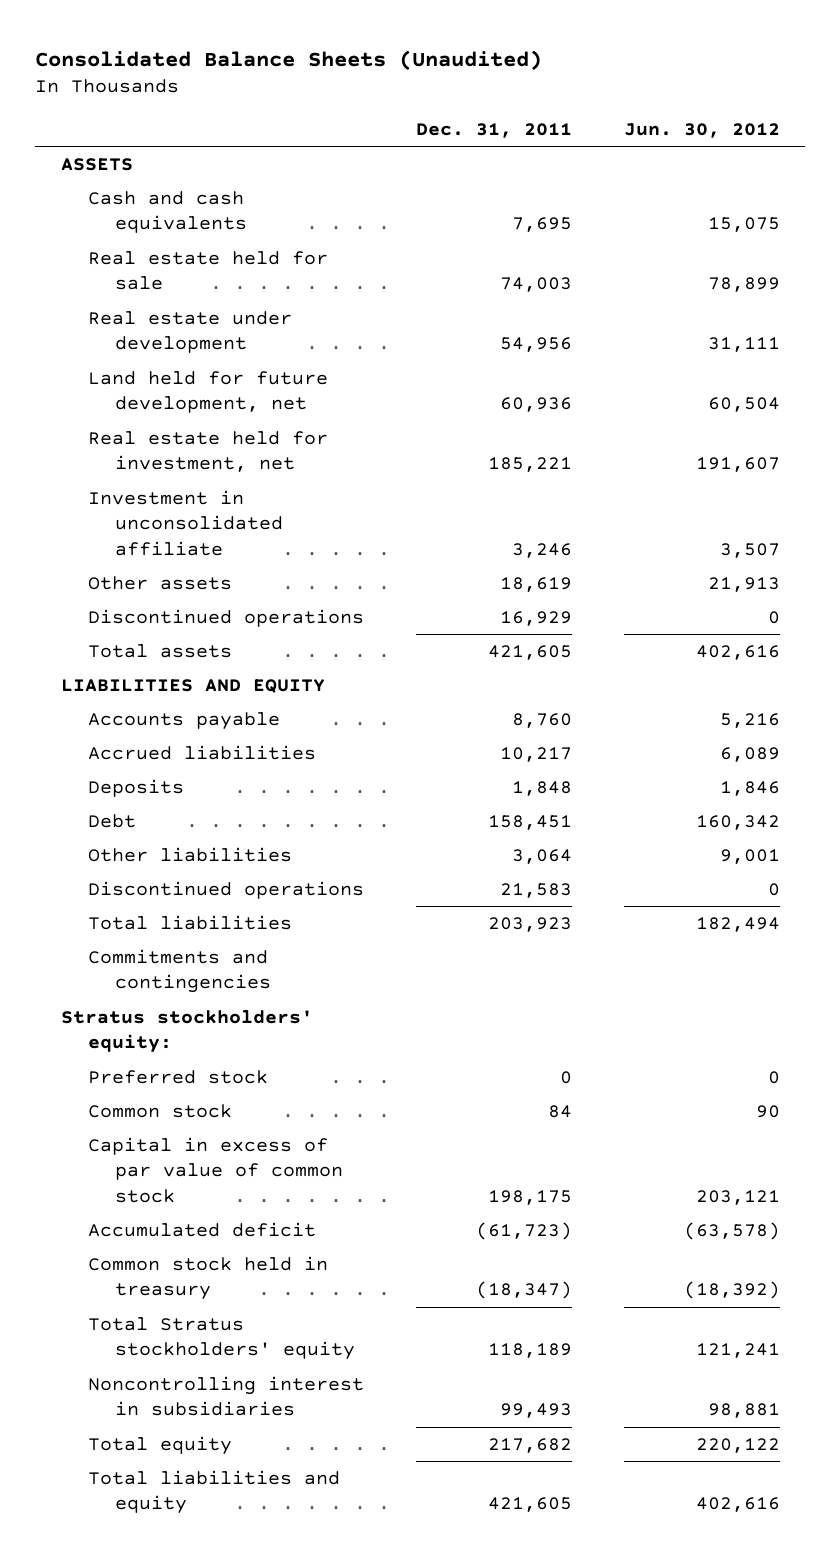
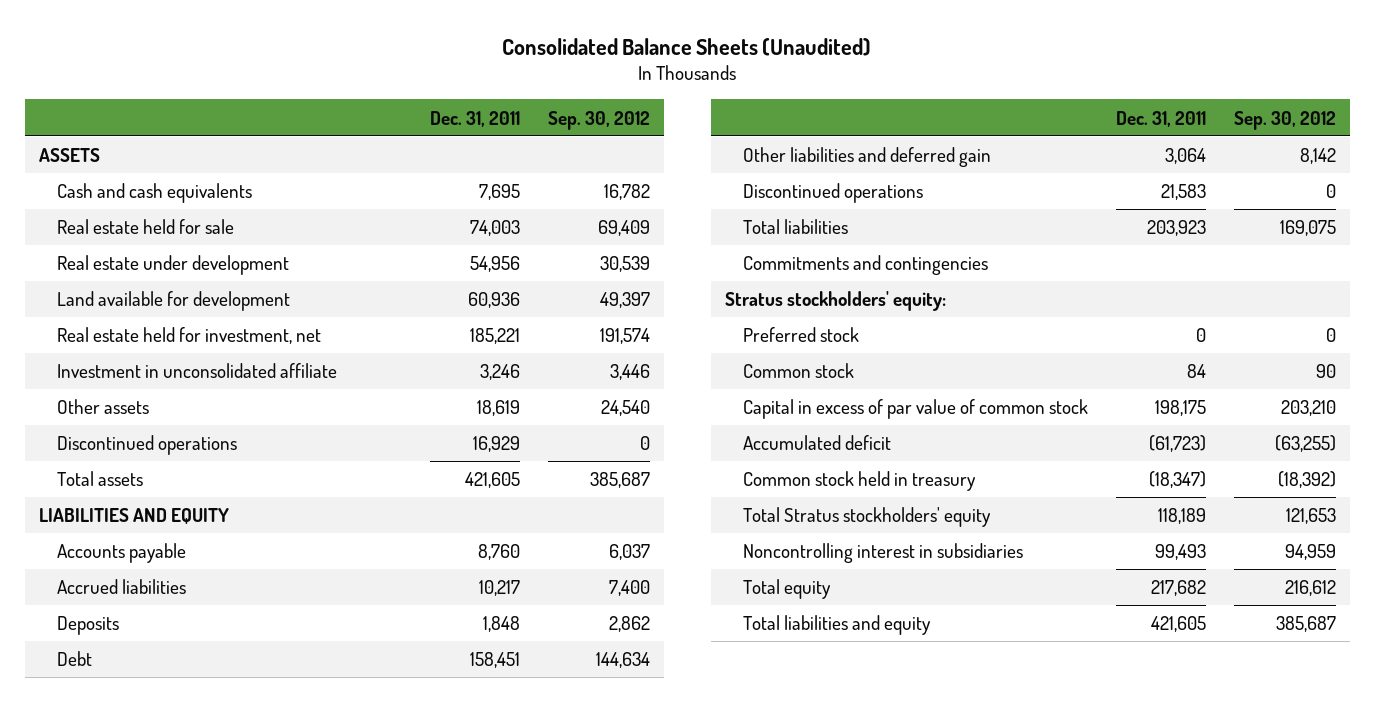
[623,122,780,138] Jun. 30, 2012 -> none
none -> [547,110,650,130] Sep. 30, 2012
[87,370,328,414] Land held for future development, net -> [57,291,291,312] Land available for development
[87,846,292,862] Other liabilities -> [742,147,991,168] Other liabilities and deferred gain

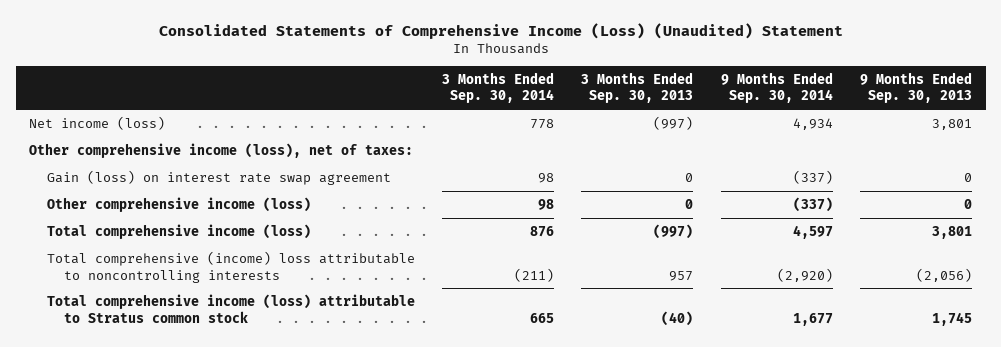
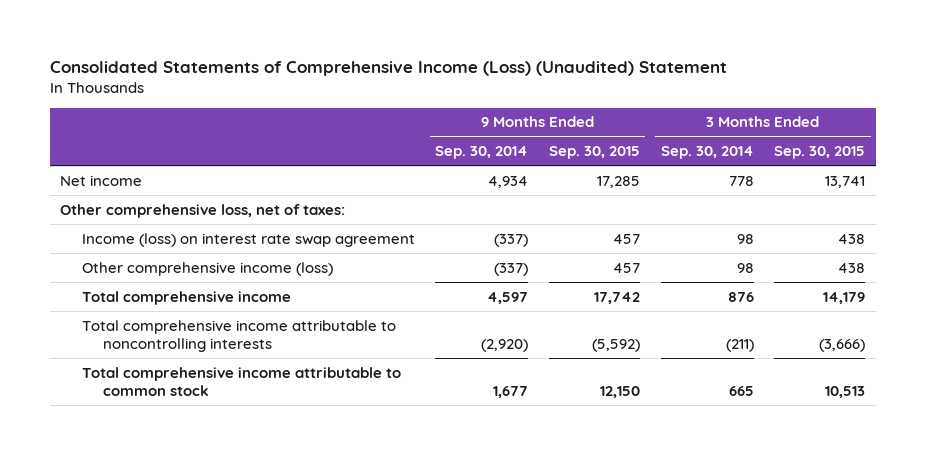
[581,71,694,104] 3 Months Ended Sep. 30, 2013 -> none
[859,71,972,104] 9 Months Ended Sep. 30, 2013 -> none
none -> [548,146,640,160] Sep. 30, 2015
none -> [774,146,866,160] Sep. 30, 2015
[29,115,166,130] Net income (loss) -> [60,174,143,186] Net income
[29,142,414,158] Other comprehensive income (loss), net of taxes: -> [60,203,346,218] Other comprehensive loss, net of taxes:
[46,169,391,185] Gain (loss) on interest rate swap agreement -> [81,232,415,247] Income (loss) on interest rate swap agreement
[46,223,311,239] Total comprehensive income (loss) -> [81,290,291,305] Total comprehensive income
[46,250,415,283] Total comprehensive (income) loss attributable to noncontrolling interests -> [81,319,396,352] Total comprehensive income attributable to noncontrolling interests
[46,293,415,323] Total comprehensive income (loss) attributable to Stratus common stock -> [81,366,401,396] Total comprehensive income attributable to common stock

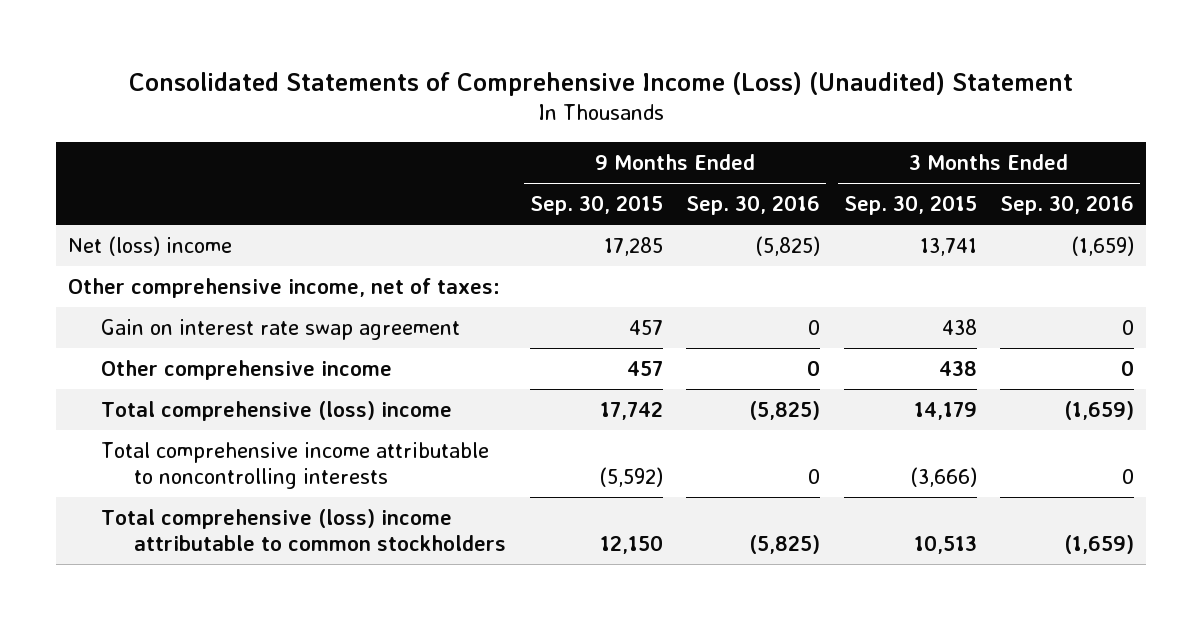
[435,146,529,160] Sep. 30, 2014 -> none
[660,146,754,160] Sep. 30, 2014 -> none
none -> [686,195,821,216] Sep. 30, 2016
none -> [1000,195,1135,216] Sep. 30, 2016
[60,174,143,186] Net income -> [68,235,233,256] Net (loss) income
[60,203,346,218] Other comprehensive loss, net of taxes: -> [68,277,501,298] Other comprehensive income, net of taxes:
[81,232,415,247] Income (loss) on interest rate swap agreement -> [101,318,461,340] Gain on interest rate swap agreement
[81,261,333,276] Other comprehensive income (loss) -> [101,359,393,380] Other comprehensive income
[81,290,291,305] Total comprehensive income -> [101,400,453,421] Total comprehensive (loss) income
[81,366,401,396] Total comprehensive income attributable to common stock -> [101,508,507,551] Total comprehensive (loss) income attributable to common stockholders

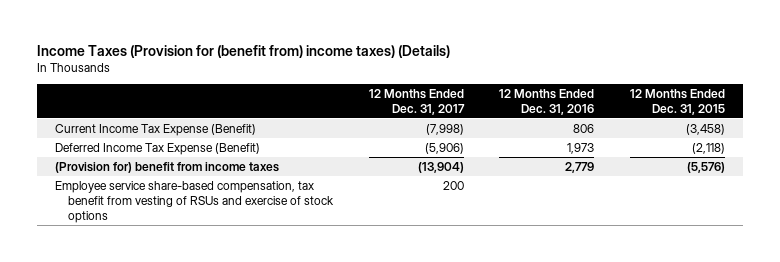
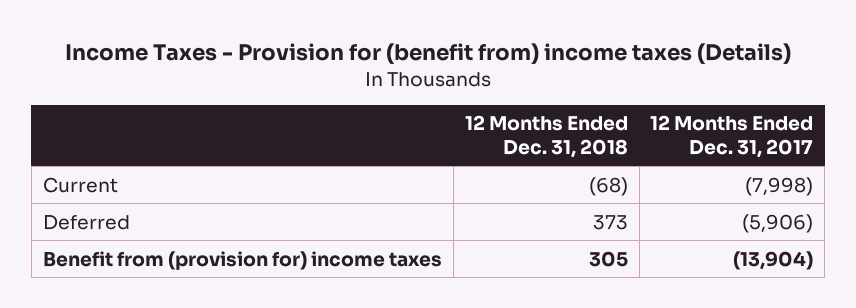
[36,44,450,58] Income Taxes (Provision for (benefit from) income taxes) (Details) -> [65,43,792,65] Income Taxes - Provision for (benefit from) income taxes (Details)
[499,88,595,116] 12 Months Ended Dec. 31, 2016 -> none
[630,88,726,116] 12 Months Ended Dec. 31, 2015 -> none
none -> [464,115,628,158] 12 Months Ended Dec. 31, 2018
[54,180,335,224] Employee service share-based compensation, tax benefit from vesting of RSUs and exercise of stock options -> none
[54,123,256,136] Current Income Tax Expense (Benefit) -> [42,176,118,193] Current
[54,142,260,155] Deferred Income Tax Expense (Benefit) -> [42,214,130,230] Deferred
[54,161,279,173] (Provision for) benefit from income taxes -> [42,250,442,270] Benefit from (provision for) income taxes

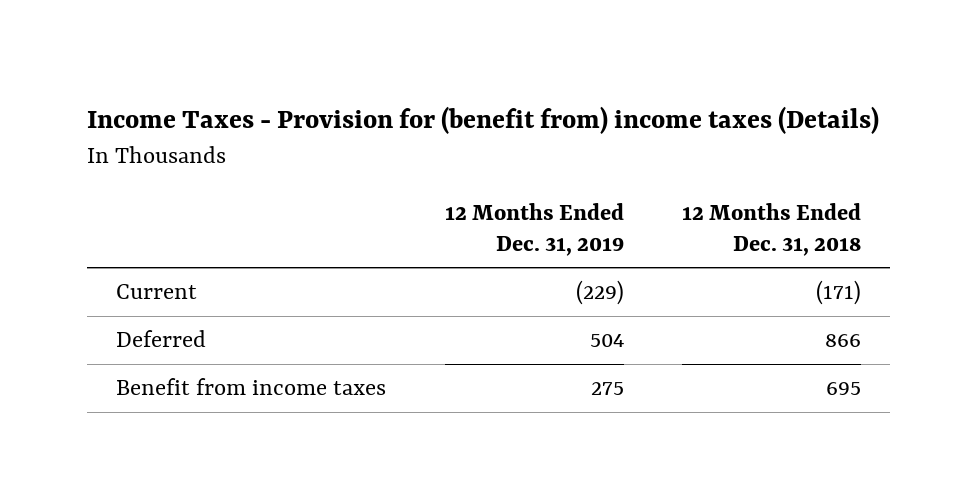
[650,115,814,158] 12 Months Ended Dec. 31, 2017 -> none
none -> [444,203,624,256] 12 Months Ended Dec. 31, 2019
[588,176,628,196] (68) -> [815,280,861,306] (171)
[592,214,628,230] 373 -> [824,334,861,348] 866
[42,250,442,270] Benefit from (provision for) income taxes -> [116,378,387,396] Benefit from income taxes
[588,250,628,267] 305 -> [825,382,861,396] 695

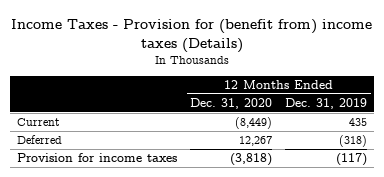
[681,203,861,256] 12 Months Ended Dec. 31, 2018 -> none
none -> [190,97,273,109] Dec. 31, 2020
[575,280,624,306] (229) -> [349,118,368,127] 435
[589,334,624,348] 504 -> [339,135,368,148] (318)
[116,378,387,396] Benefit from income taxes -> [16,153,177,163] Provision for income taxes
[590,382,624,396] 275 -> [336,153,368,167] (117)

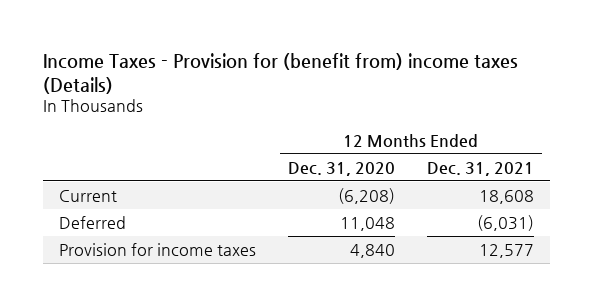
[285,97,368,109] Dec. 31, 2019 -> none
none -> [427,161,535,176] Dec. 31, 2021
[235,117,273,130] (8,449) -> [338,187,396,204] (6,208)
[239,136,273,147] 12,267 -> [340,216,396,231] 11,048
[230,153,273,167] (3,818) -> [350,243,396,258] 4,840

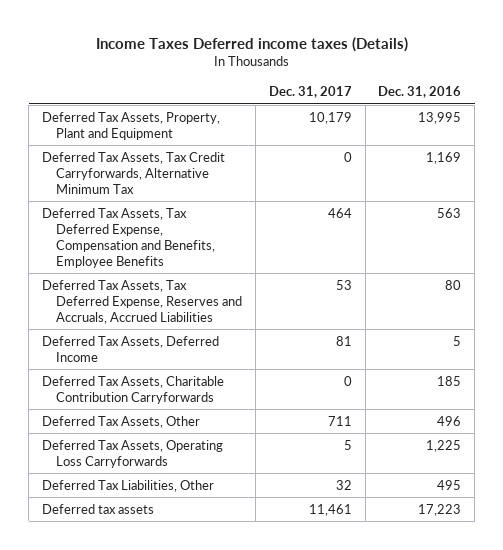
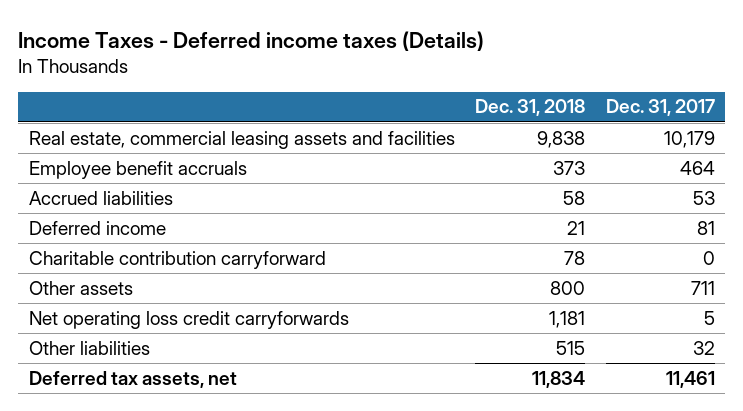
[95,36,408,52] Income Taxes Deferred income taxes (Details) -> [18,30,485,51] Income Taxes - Deferred income taxes (Details)
[378,86,462,99] Dec. 31, 2016 -> none
none -> [475,99,586,117] Dec. 31, 2018
[41,151,225,194] Deferred Tax Assets, Tax Credit Carryforwards, Alternative Minimum Tax -> none
[41,111,220,140] Deferred Tax Assets, Property, Plant and Equipment -> [28,130,455,149] Real estate, commercial leasing assets and facilities
[41,207,216,268] Deferred Tax Assets, Tax Deferred Expense, Compensation and Benefits, Employee Benefits -> [28,160,247,179] Employee benefit accruals
[41,279,243,324] Deferred Tax Assets, Tax Deferred Expense, Reserves and Accruals, Accrued Liabilities -> [28,190,173,205] Accrued liabilities
[41,335,219,362] Deferred Tax Assets, Deferred Income -> [28,220,166,235] Deferred income
[41,375,224,404] Deferred Tax Assets, Charitable Contribution Carryforwards -> [28,250,326,269] Charitable contribution carryforward
[41,415,200,428] Deferred Tax Assets, Other -> [28,280,133,295] Other assets
[41,439,223,468] Deferred Tax Assets, Operating Loss Carryforwards -> [28,310,349,329] Net operating loss credit carryforwards
[41,479,214,492] Deferred Tax Liabilities, Other -> [28,340,150,355] Other liabilities
[41,503,154,514] Deferred tax assets -> [28,370,237,388] Deferred tax assets, net

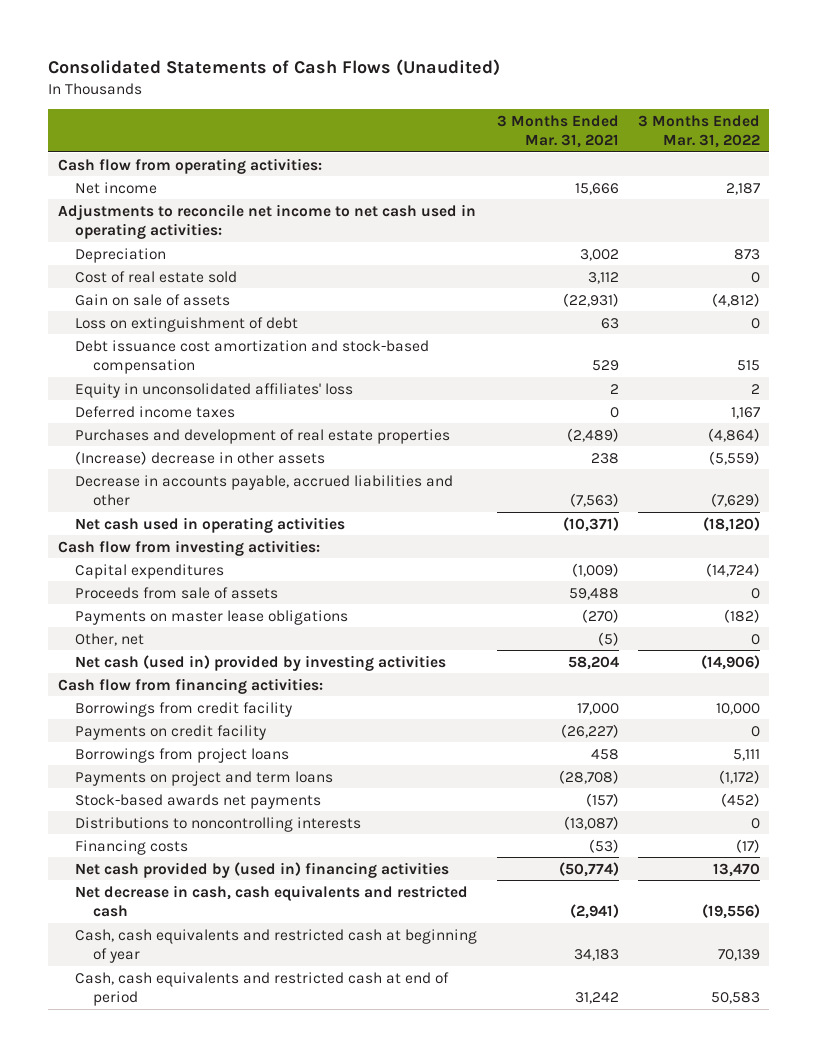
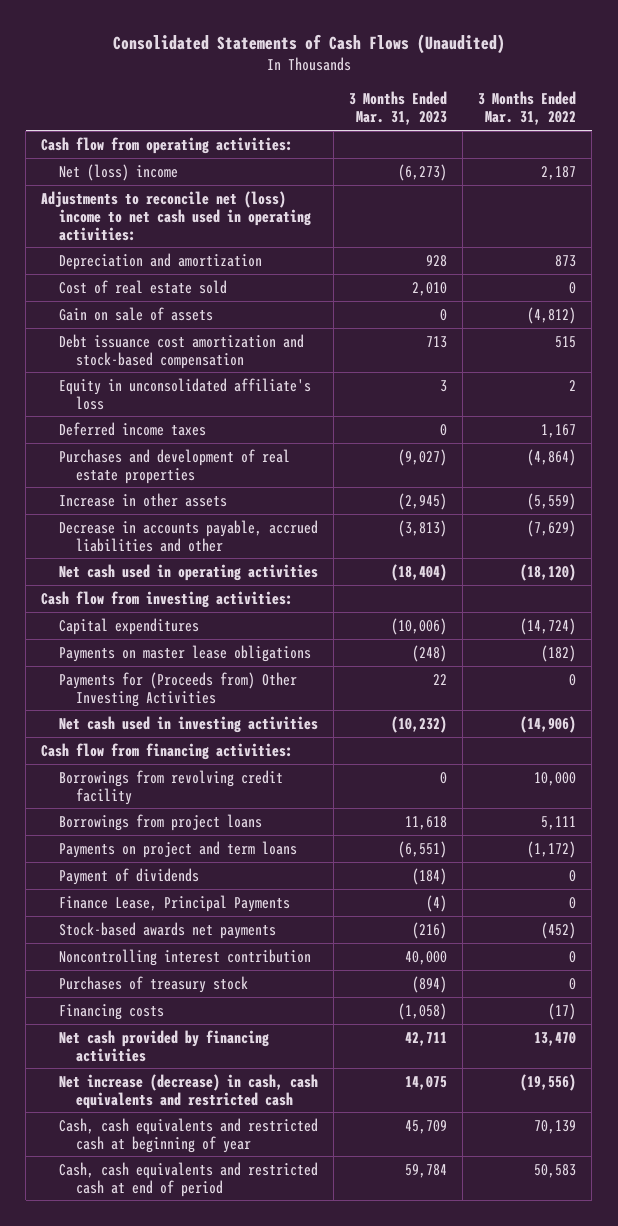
[496,114,619,149] 3 Months Ended Mar. 31, 2021 -> none
none -> [349,91,448,126] 3 Months Ended Mar. 31, 2023
[75,181,158,194] Net income -> [58,163,178,181] Net (loss) income
[57,203,476,240] Adjustments to reconcile net income to net cash used in operating activities: -> [41,190,311,241] Adjustments to reconcile net (loss) income to net cash used in operating activities:
[75,247,167,263] Depreciation -> [58,252,262,270] Depreciation and amortization
[75,316,299,332] Loss on extinguishment of debt -> none
[75,382,354,398] Equity in unconsolidated affiliates' loss -> [58,377,311,410] Equity in unconsolidated affiliate's loss
[75,450,326,465] (Increase) decrease in other assets -> [58,492,227,507] Increase in other assets
[75,586,279,599] Proceeds from sale of assets -> none
[75,632,145,646] Other, net -> [58,671,297,707] Payments for (Proceeds from) Other Investing Activities
[75,654,447,671] Net cash (used in) provided by investing activities -> [58,715,318,733] Net cash used in investing activities
[75,724,267,740] Payments on credit facility -> none
[75,701,293,717] Borrowings from credit facility -> [58,769,283,805] Borrowings from revolving credit facility
none -> [58,867,199,885] Payment of dividends
none -> [58,894,290,912] Finance Lease, Principal Payments
[75,816,362,832] Distributions to noncontrolling interests -> none
none -> [58,948,311,966] Noncontrolling interest contribution
none -> [58,975,248,993] Purchases of treasury stock
[75,861,450,878] Net cash provided by (used in) financing activities -> [58,1029,269,1062] Net cash provided by financing activities
[75,884,469,918] Net decrease in cash, cash equivalents and restricted cash -> [58,1073,318,1109] Net increase (decrease) in cash, cash equivalents and restricted cash

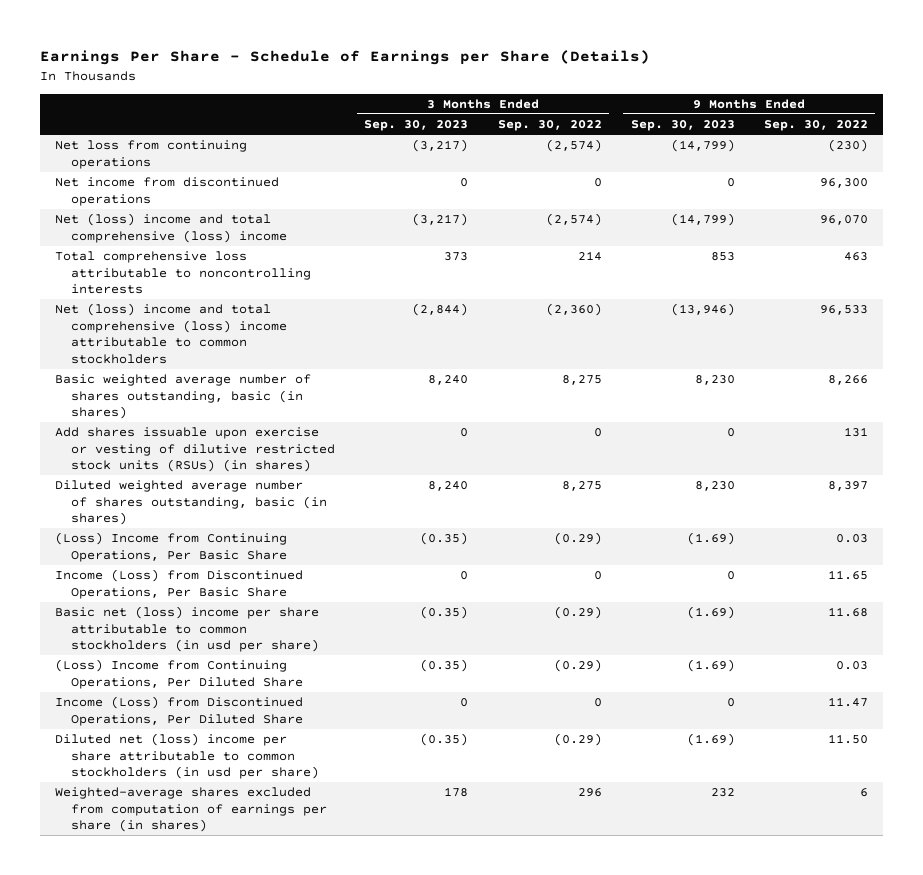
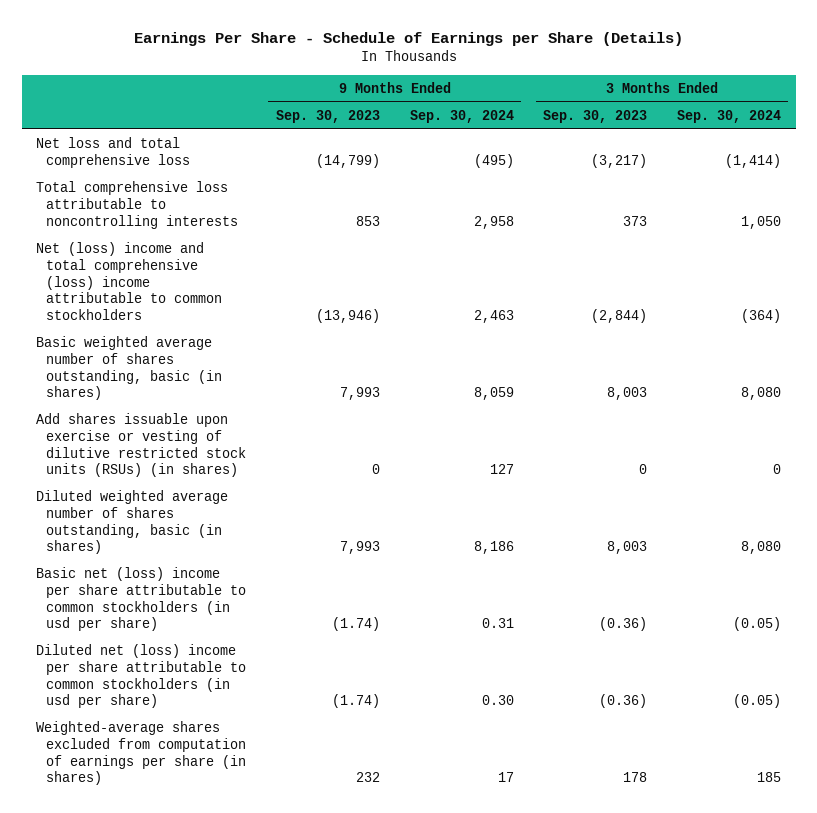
[497,119,602,131] Sep. 30, 2022 -> none
[764,119,869,131] Sep. 30, 2022 -> none
none -> [409,109,514,123] Sep. 30, 2024
none -> [676,109,781,123] Sep. 30, 2024
[54,140,247,169] Net loss from continuing operations -> none
[54,177,279,206] Net income from discontinued operations -> none
[54,213,288,243] Net (loss) income and total comprehensive (loss) income -> [36,137,191,168] Net loss and total comprehensive loss
[428,375,469,386] 8,240 -> [607,387,648,401] 8,003
[694,375,735,386] 8,230 -> [339,387,380,401] 7,993
[54,532,288,562] (Loss) Income from Continuing Operations, Per Basic Share -> none
[54,569,303,599] Income (Loss) from Discontinued Operations, Per Basic Share -> none
[54,659,304,689] (Loss) Income from Continuing Operations, Per Diluted Share -> none
[54,696,304,726] Income (Loss) from Discontinued Operations, Per Diluted Share -> none
[428,481,469,492] 8,240 -> [607,541,648,555] 8,003
[694,481,735,492] 8,230 -> [339,541,380,555] 7,993
[420,606,469,620] (0.35) -> [599,617,648,632] (0.36)
[686,606,735,620] (1.69) -> [331,617,380,632] (1.74)
[420,733,469,747] (0.35) -> [599,694,648,709] (0.36)
[686,733,735,747] (1.69) -> [331,694,380,709] (1.74)

